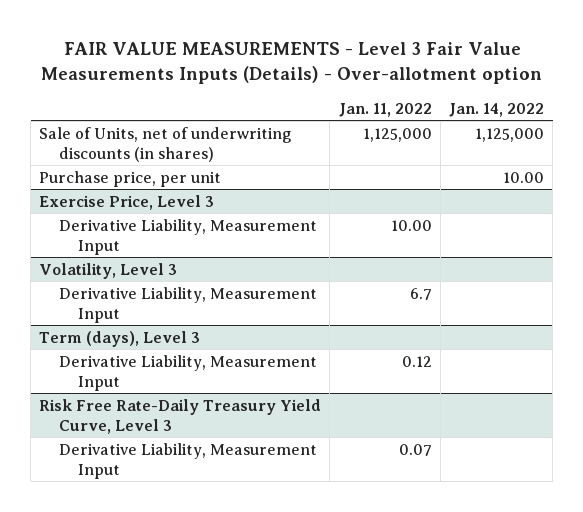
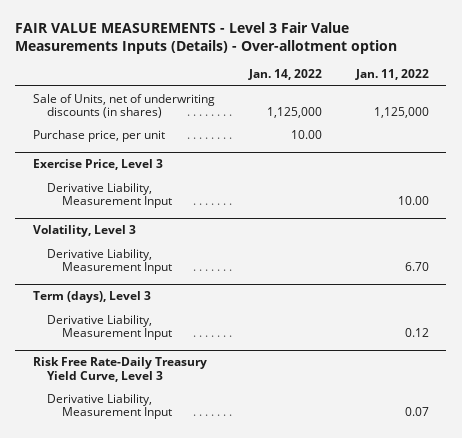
[409,287,432,300] 6.7 -> [405,262,430,272] 6.70

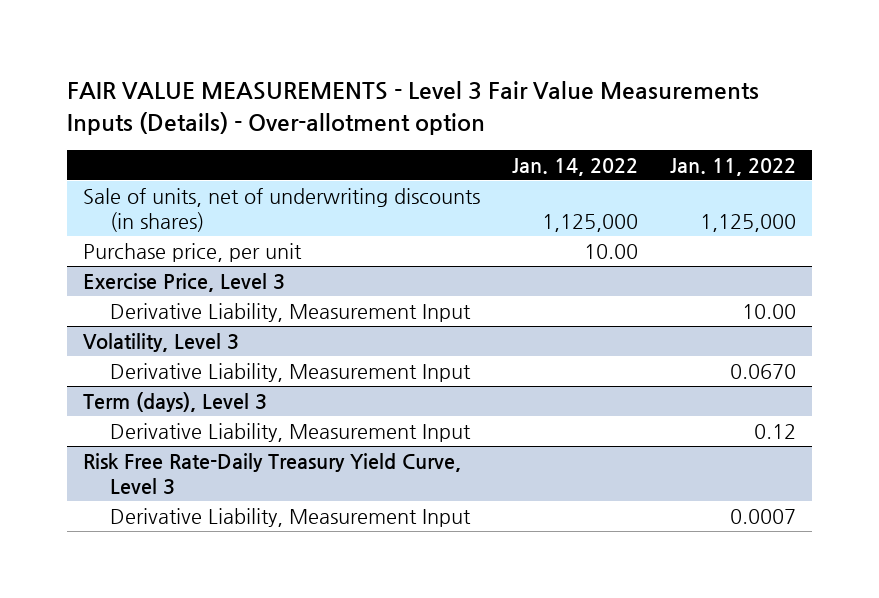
[32,93,215,119] Sale of Units, net of underwriting discounts (in shares) -> [83,188,481,233] Sale of units, net of underwriting discounts (in shares)
[405,262,430,272] 6.70 -> [729,364,796,380] 0.0670
[405,407,430,417] 0.07 -> [729,509,796,525] 0.0007

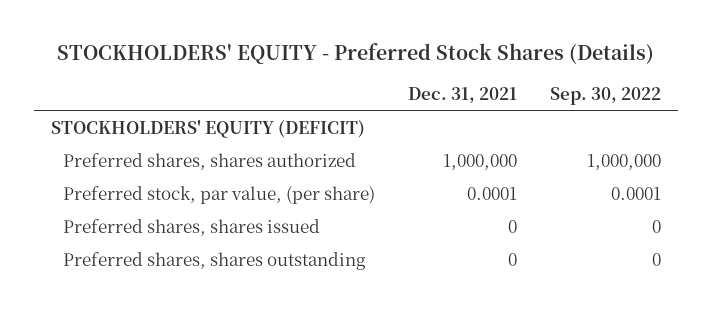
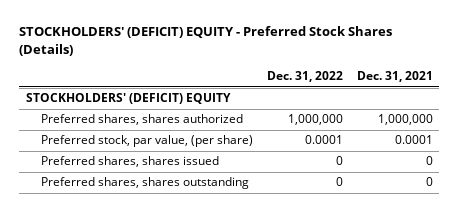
[57,43,655,65] STOCKHOLDERS' EQUITY - Preferred Stock Shares (Details) -> [18,26,392,57] STOCKHOLDERS' (DEFICIT) EQUITY - Preferred Stock Shares (Details)
[550,86,662,105] Sep. 30, 2022 -> none
none -> [266,71,343,83] Dec. 31, 2022
[50,119,365,138] STOCKHOLDERS' EQUITY (DEFICIT) -> [25,93,231,105] STOCKHOLDERS' (DEFICIT) EQUITY

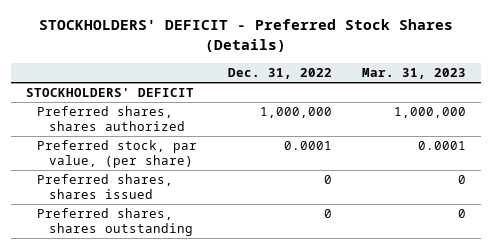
[18,26,392,57] STOCKHOLDERS' (DEFICIT) EQUITY - Preferred Stock Shares (Details) -> [38,19,453,53] STOCKHOLDERS' DEFICIT - Preferred Stock Shares (Details)
[356,71,433,83] Dec. 31, 2021 -> none
none -> [361,67,466,79] Mar. 31, 2023
[25,93,231,105] STOCKHOLDERS' (DEFICIT) EQUITY -> [25,88,194,98] STOCKHOLDERS' DEFICIT

